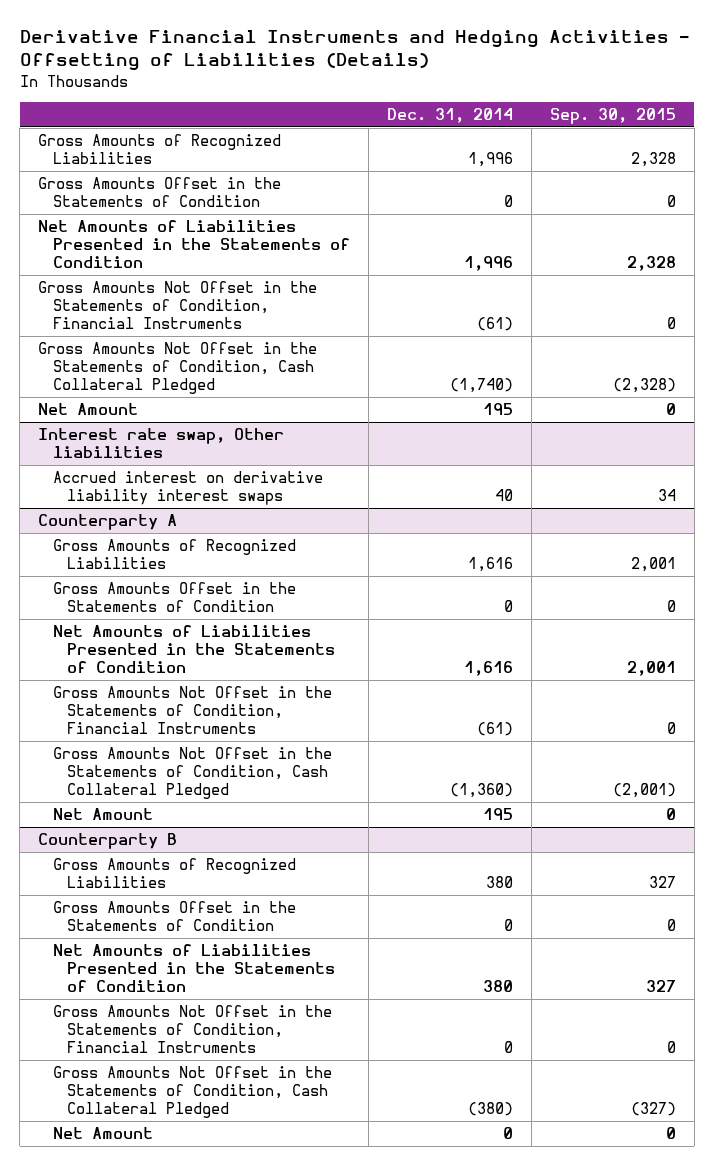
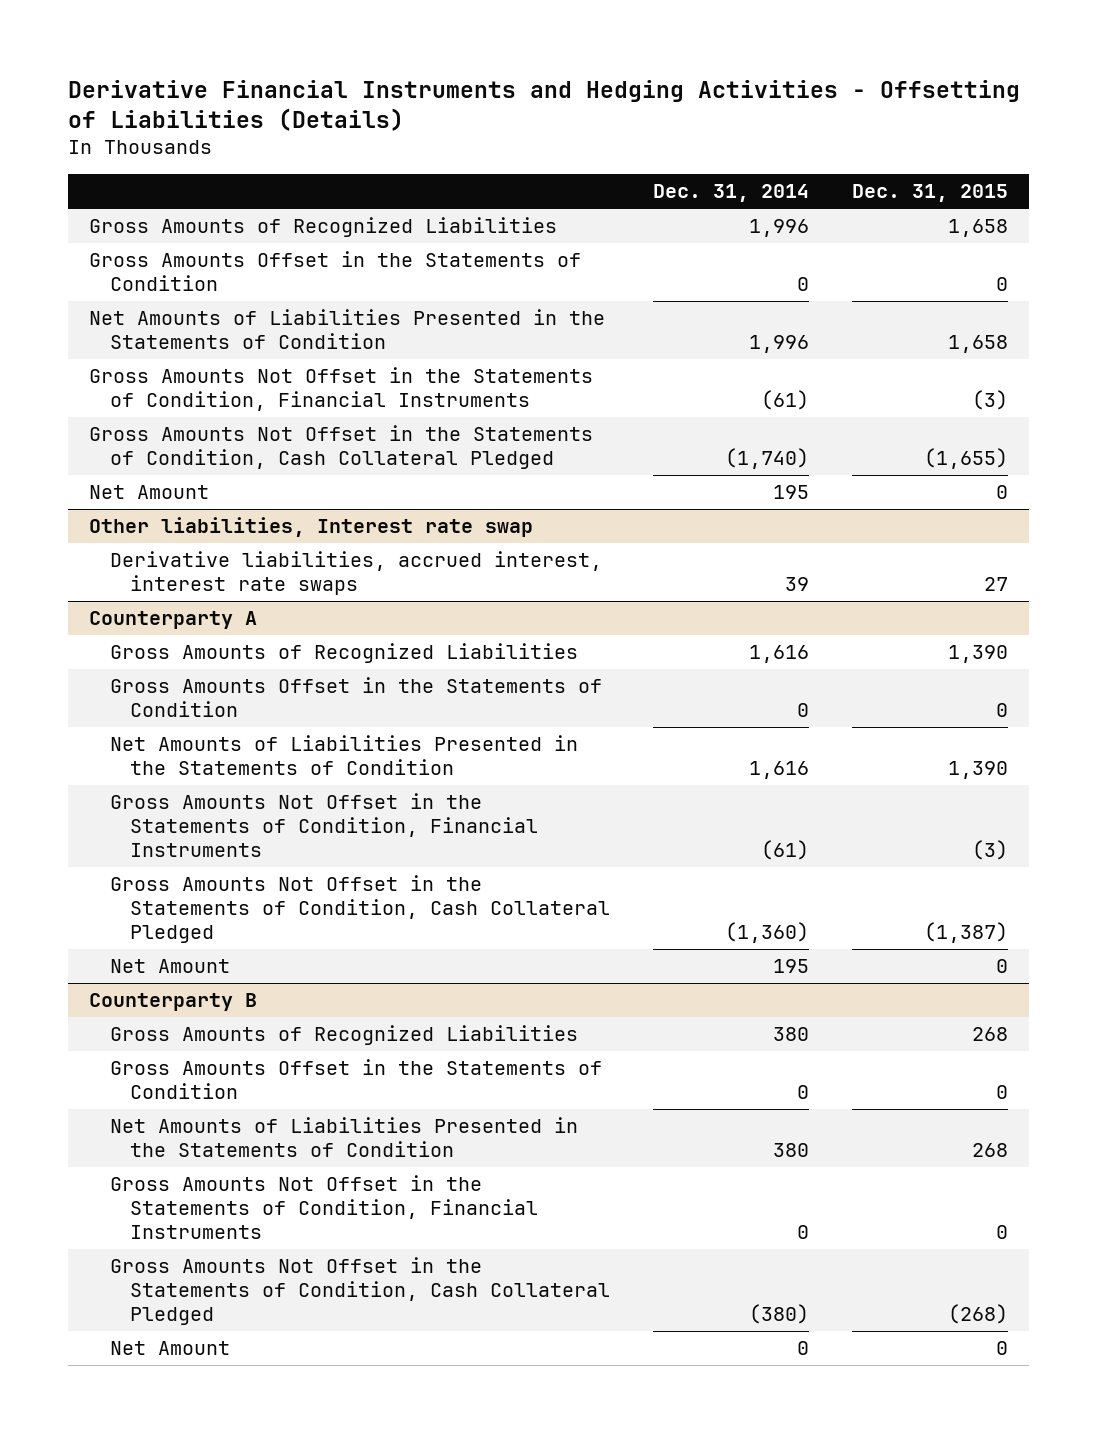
[549,107,676,124] Sep. 30, 2015 -> none
none -> [851,184,1008,203] Dec. 31, 2015
[38,428,285,459] Interest rate swap, Other liabilities -> [89,517,534,538] Other liabilities, Interest rate swap
[52,471,323,506] Accrued interest on derivative liability interest swaps -> [109,551,602,596] Derivative liabilities, accrued interest, interest rate swaps
[494,489,513,502] 40 -> [785,577,810,592] 39

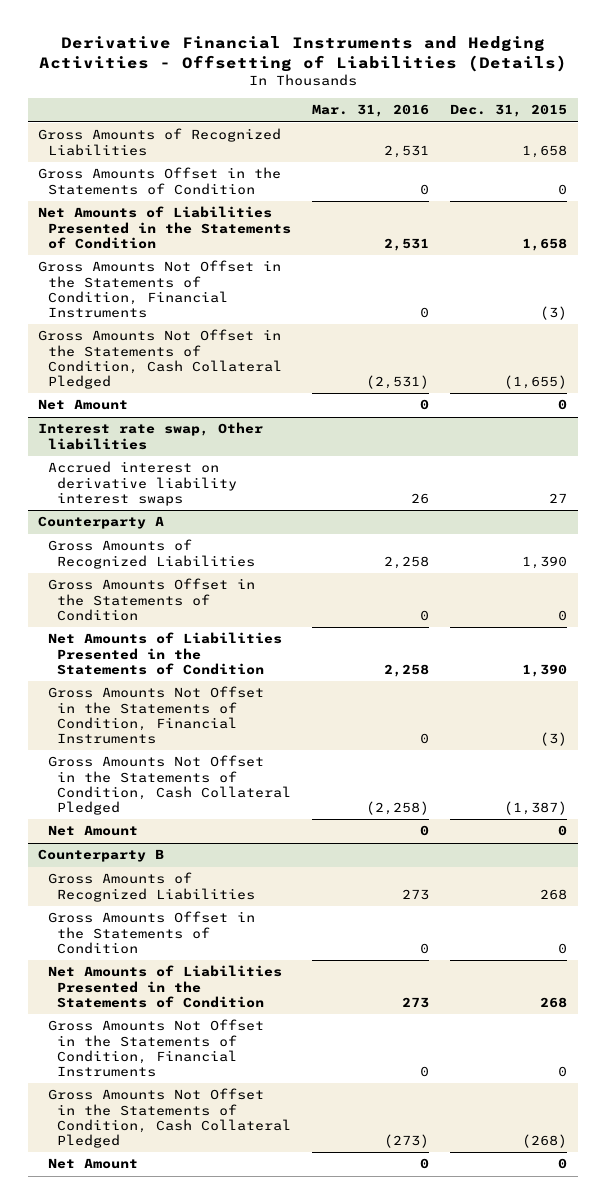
[653,184,810,203] Dec. 31, 2014 -> none
none -> [312,104,430,118] Mar. 31, 2016
[89,517,534,538] Other liabilities, Interest rate swap -> [38,422,264,450] Interest rate swap, Other liabilities
[109,551,602,596] Derivative liabilities, accrued interest, interest rate swaps -> [47,461,237,506] Accrued interest on derivative liability interest swaps

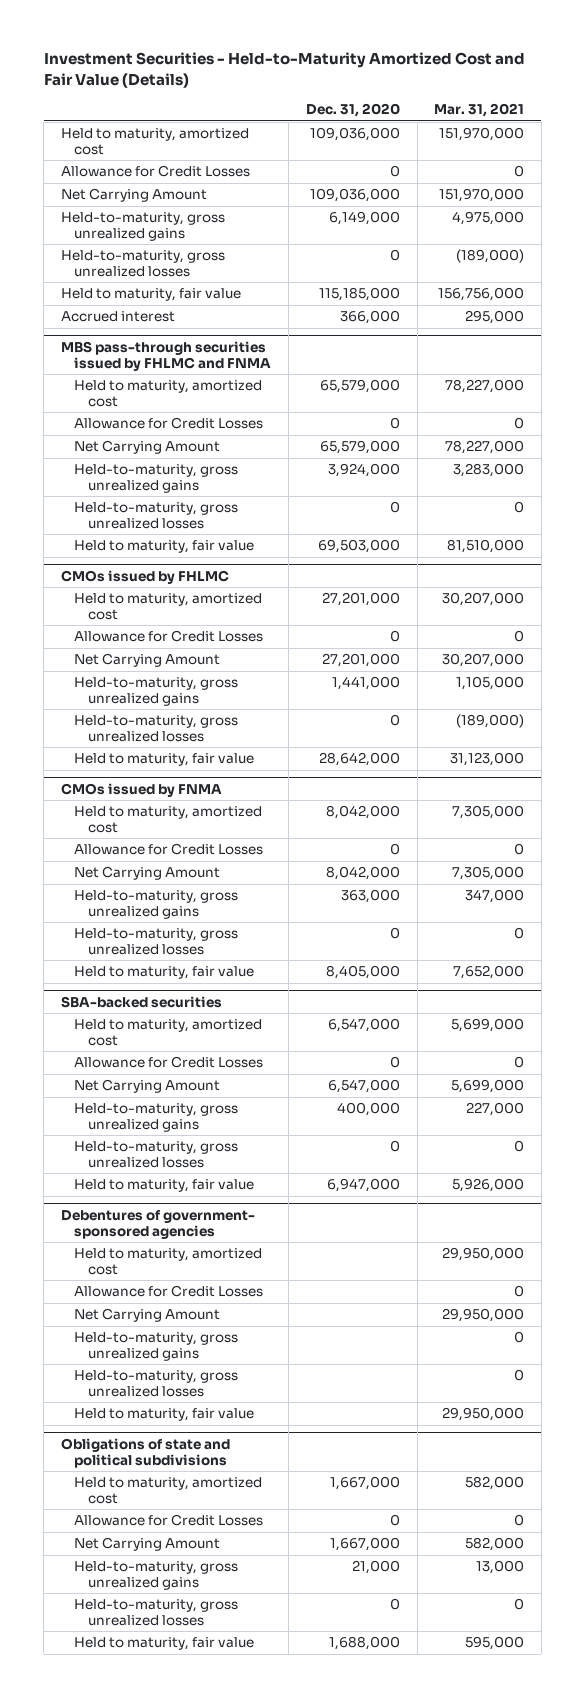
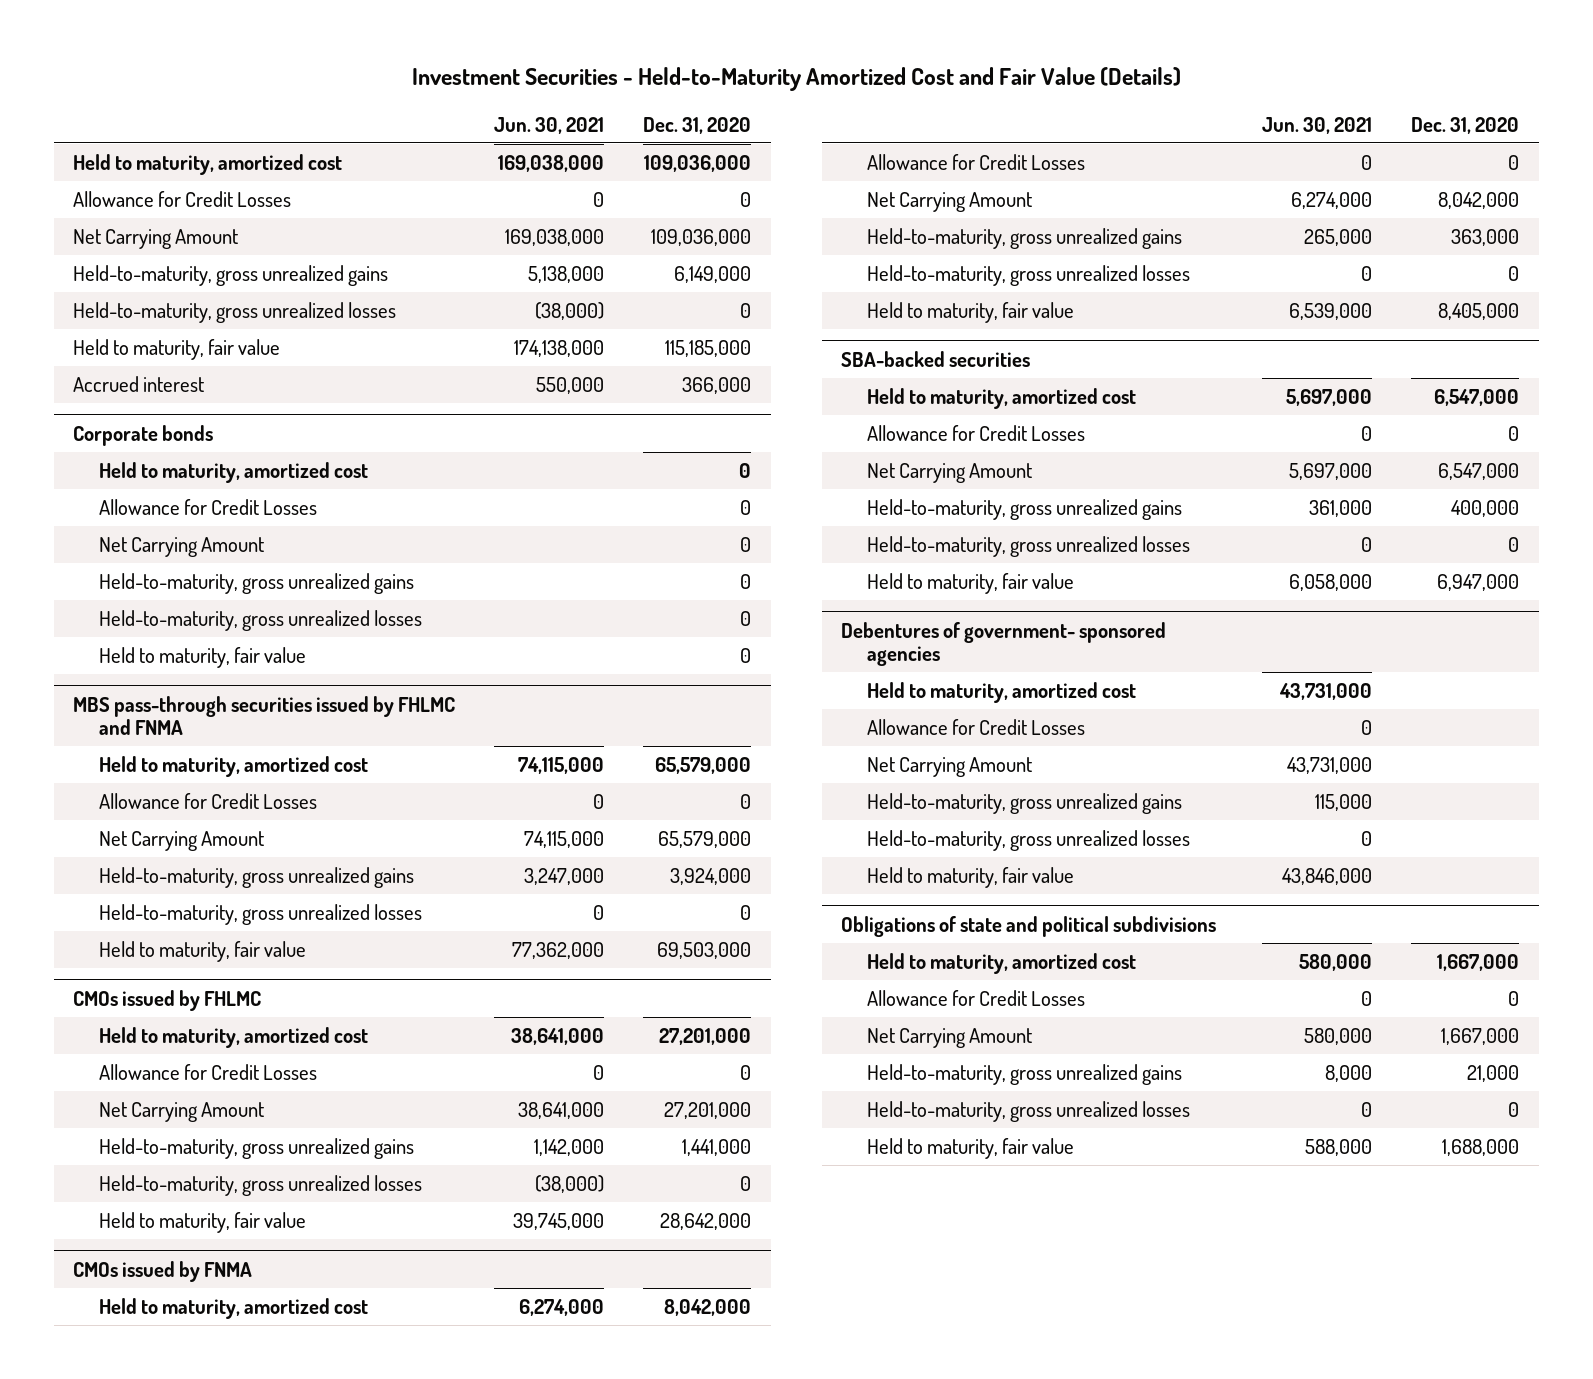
[434,103,525,118] Mar. 31, 2021 -> none
none -> [494,116,605,134] Jun. 30, 2021
none -> [73,424,214,446] Corporate bonds
none -> [99,461,369,483] Held to maturity, amortized cost
none -> [99,498,318,515] Allowance for Credit Losses
none -> [99,536,265,557] Net Carrying Amount
none -> [99,572,415,594] Held-to-maturity, gross unrealized gains
none -> [99,609,423,631] Held-to-maturity, gross unrealized losses
none -> [99,646,307,668] Held to maturity, fair value

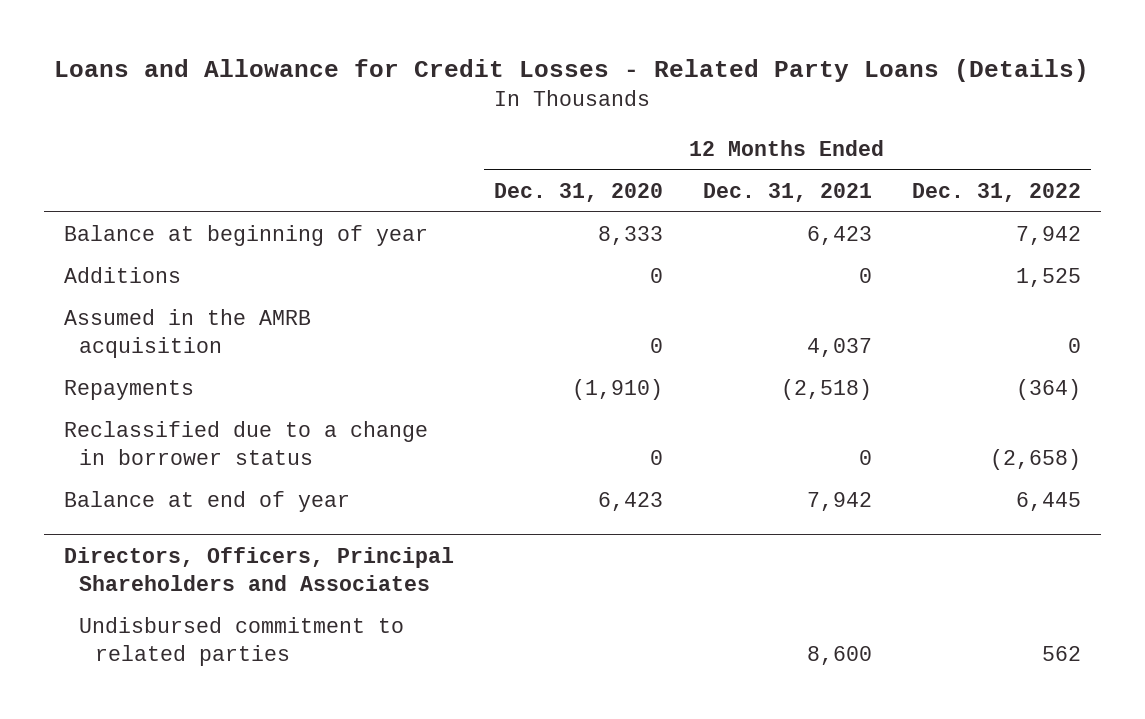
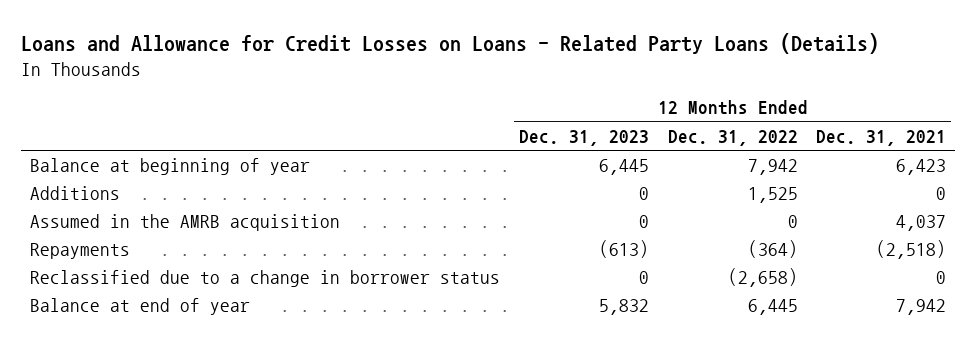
[54,59,1090,83] Loans and Allowance for Credit Losses - Related Party Loans (Details) -> [21,32,880,54] Loans and Allowance for Credit Losses on Loans - Related Party Loans (Details)
[494,182,664,202] Dec. 31, 2020 -> none
none -> [519,129,650,146] Dec. 31, 2023
[64,546,455,591] Directors, Officers, Principal Shareholders and Associates -> none
[79,617,405,666] Undisbursed commitment to related parties -> none

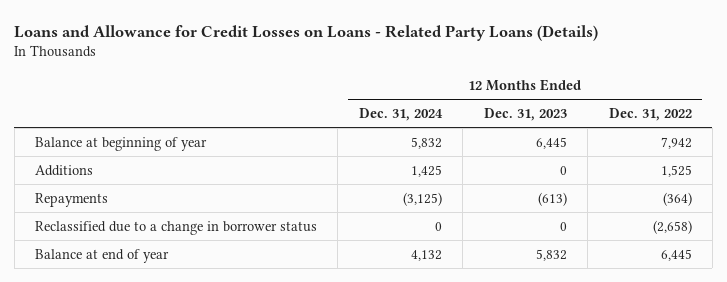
[816,129,947,146] Dec. 31, 2021 -> none
none -> [358,107,443,121] Dec. 31, 2024
[30,214,341,232] Assumed in the AMRB acquisition -> none

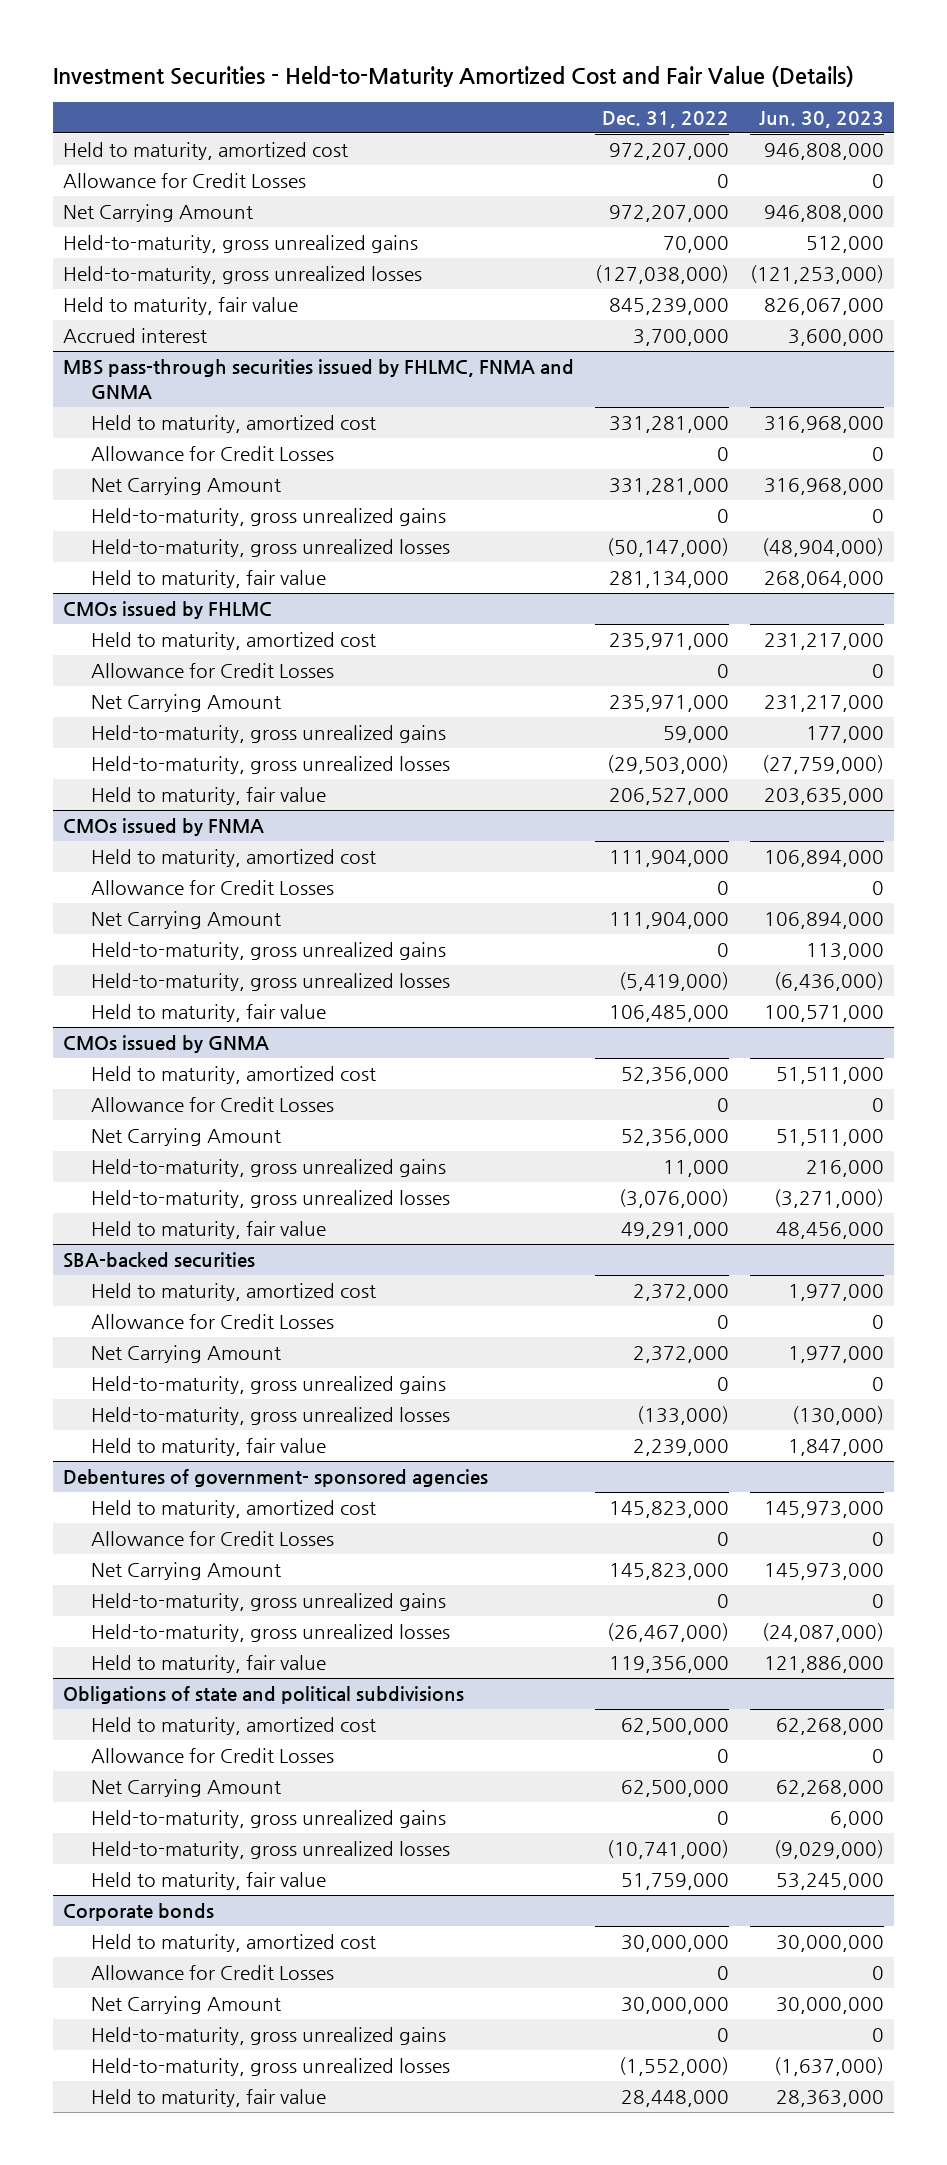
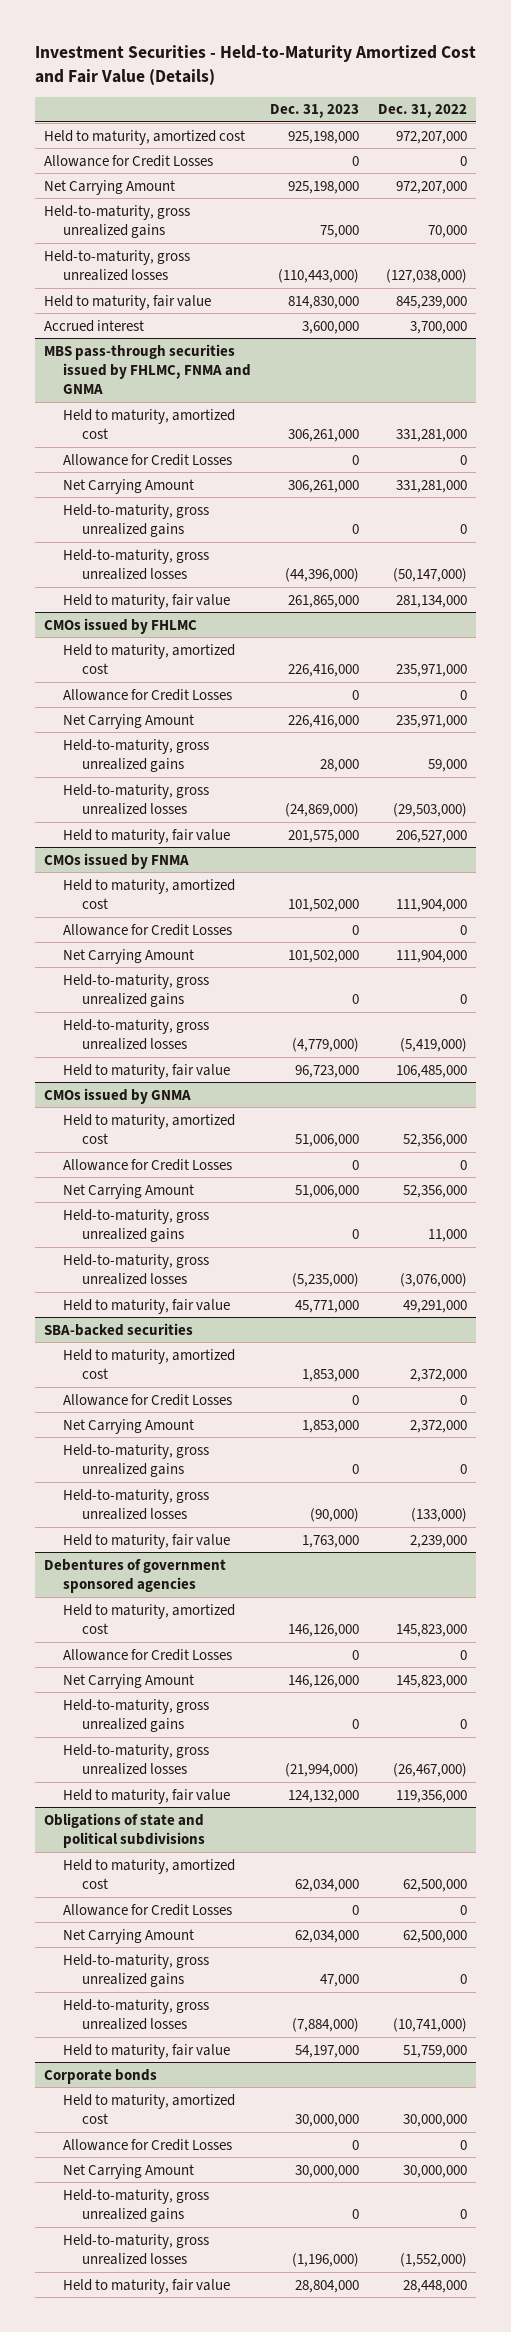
[758,110,884,128] Jun. 30, 2023 -> none
none -> [269,104,359,119] Dec. 31, 2023
[63,1469,489,1488] Debentures of government- sponsored agencies -> [44,1558,227,1594] Debentures of government sponsored agencies

